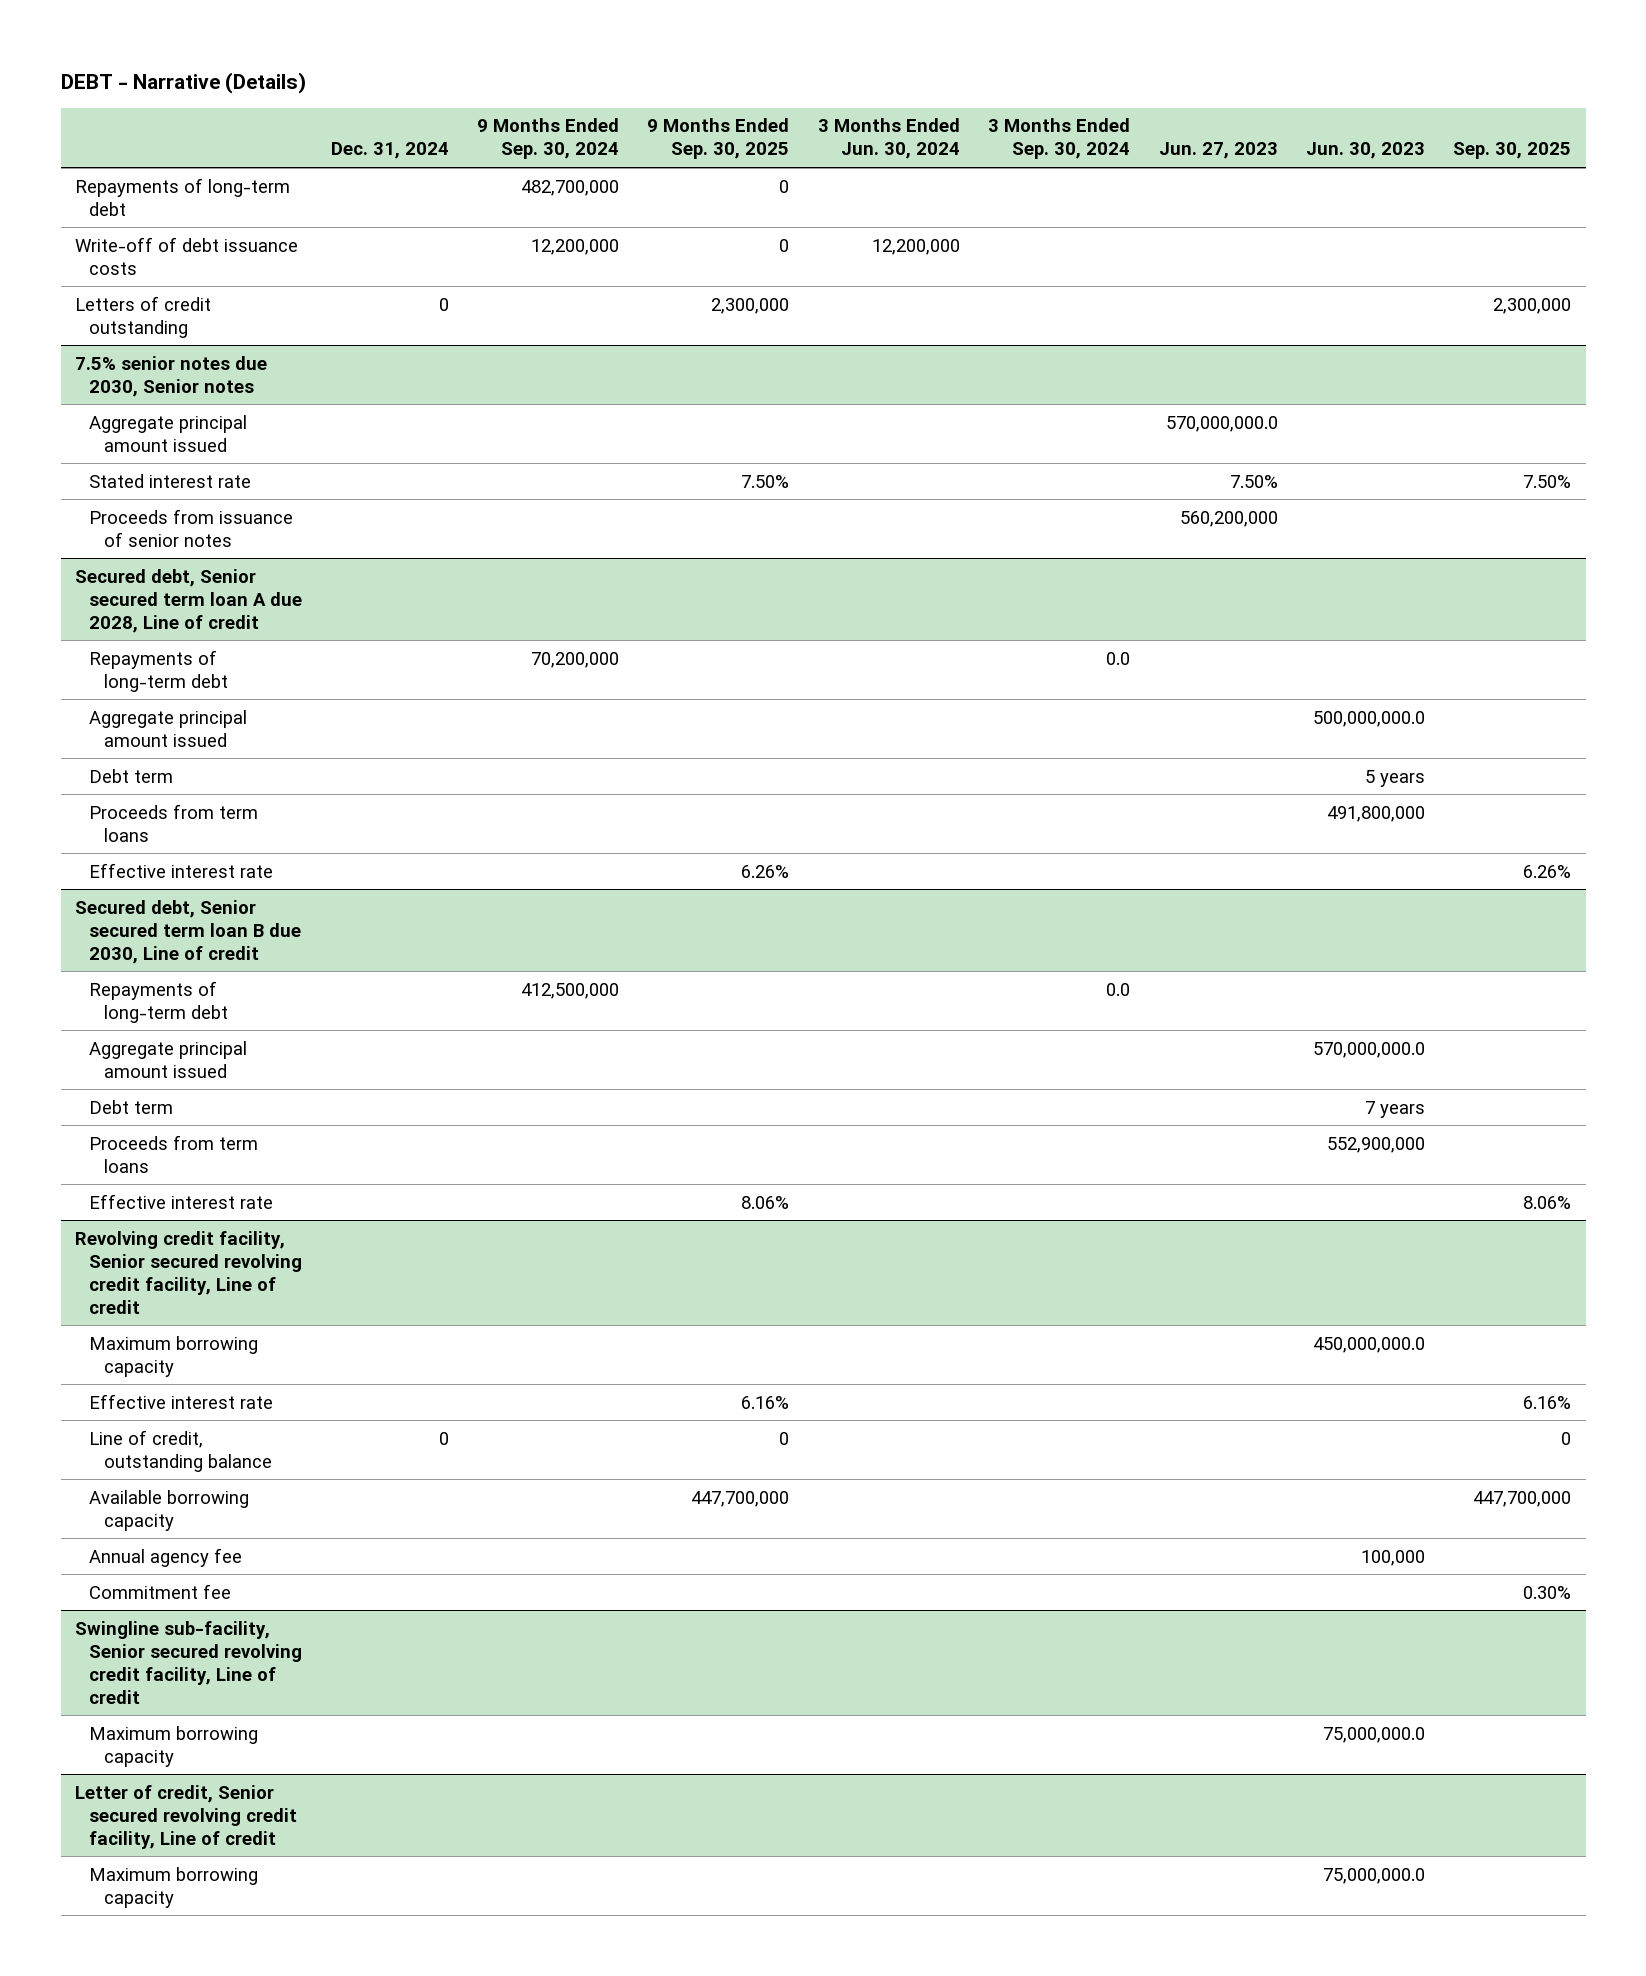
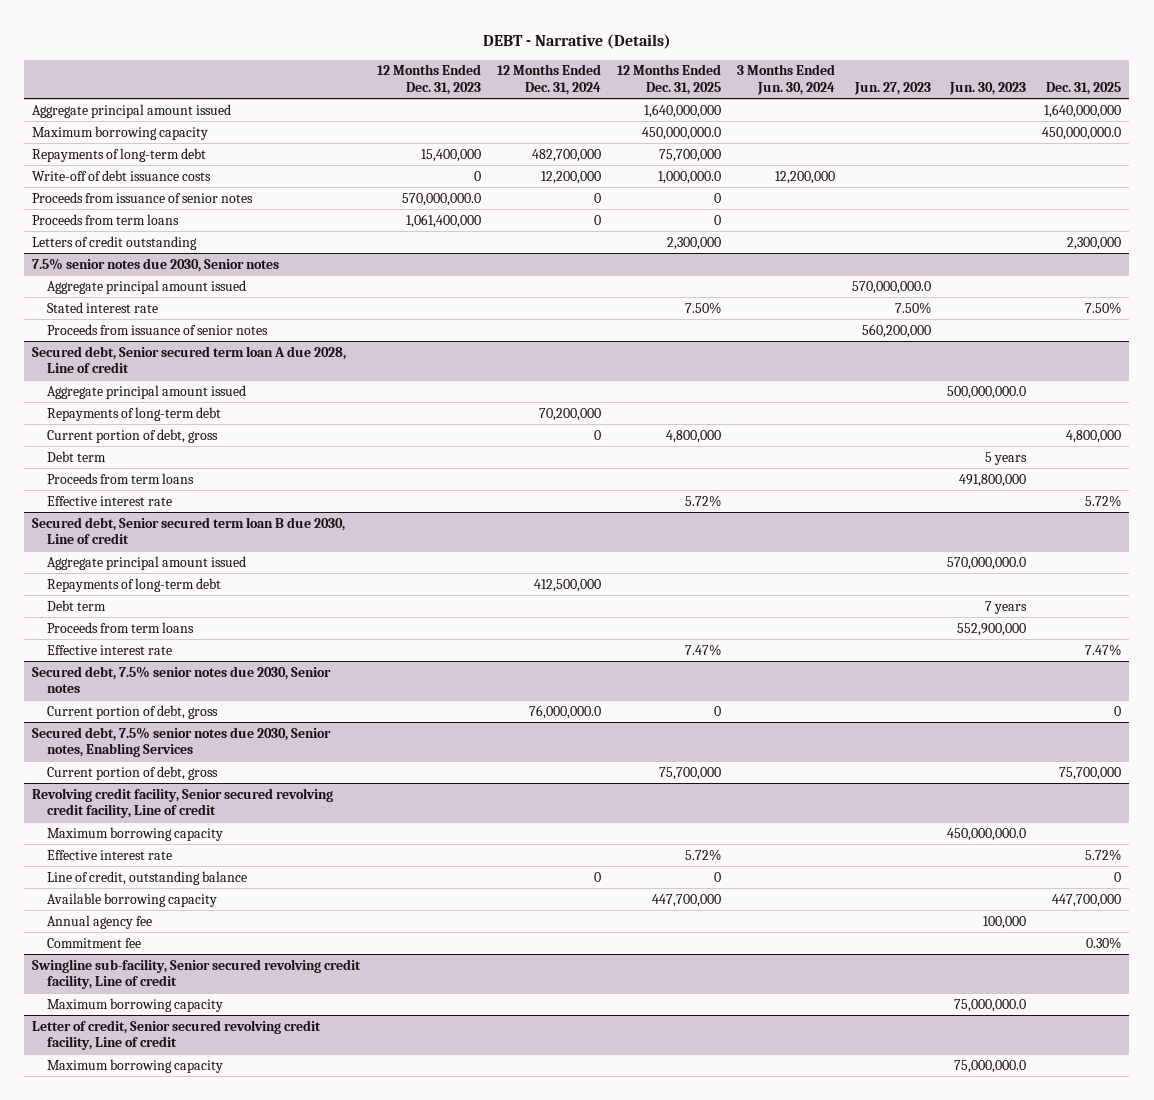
[330,142,449,160] Dec. 31, 2024 -> none
[477,118,620,160] 9 Months Ended Sep. 30, 2024 -> none
[647,118,790,160] 9 Months Ended Sep. 30, 2025 -> none
[988,118,1131,160] 3 Months Ended Sep. 30, 2024 -> none
[1453,142,1572,160] Sep. 30, 2025 -> none
none -> [376,64,481,96] 12 Months Ended Dec. 31, 2023
none -> [496,64,601,96] 12 Months Ended Dec. 31, 2024
none -> [617,64,722,96] 12 Months Ended Dec. 31, 2025
none -> [1046,82,1122,96] Dec. 31, 2025
none -> [32,103,232,118] Aggregate principal amount issued
none -> [32,125,209,140] Maximum borrowing capacity
none -> [32,191,254,203] Proceeds from issuance of senior notes
none -> [32,213,180,225] Proceeds from term loans
[89,649,228,692] Repayments of long-term debt -> [47,406,222,421] Repayments of long-term debt
none -> [47,428,219,443] Current portion of debt, gross
[89,980,228,1023] Repayments of long-term debt -> [47,577,222,592] Repayments of long-term debt
none -> [32,665,332,694] Secured debt, 7.5% senior notes due 2030, Senior notes
none -> [47,704,219,719] Current portion of debt, gross
none -> [32,726,332,758] Secured debt, 7.5% senior notes due 2030, Senior notes, Enabling Services
none -> [47,765,219,780] Current portion of debt, gross

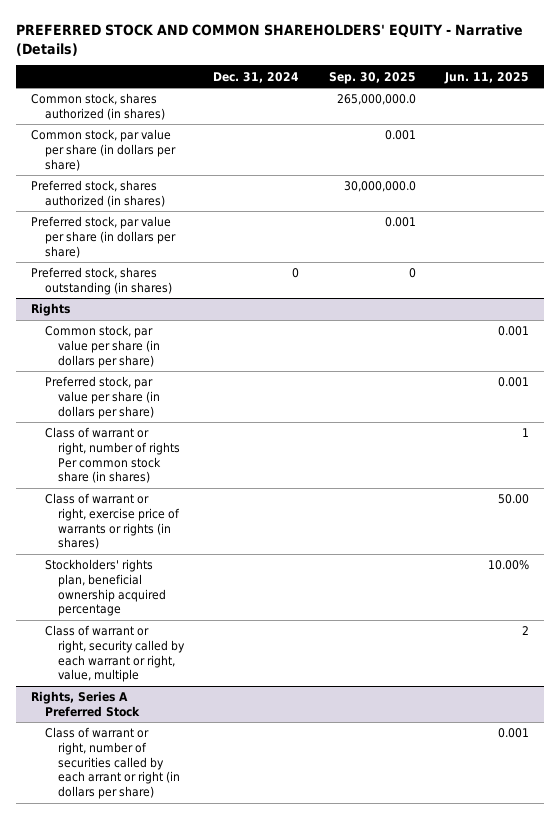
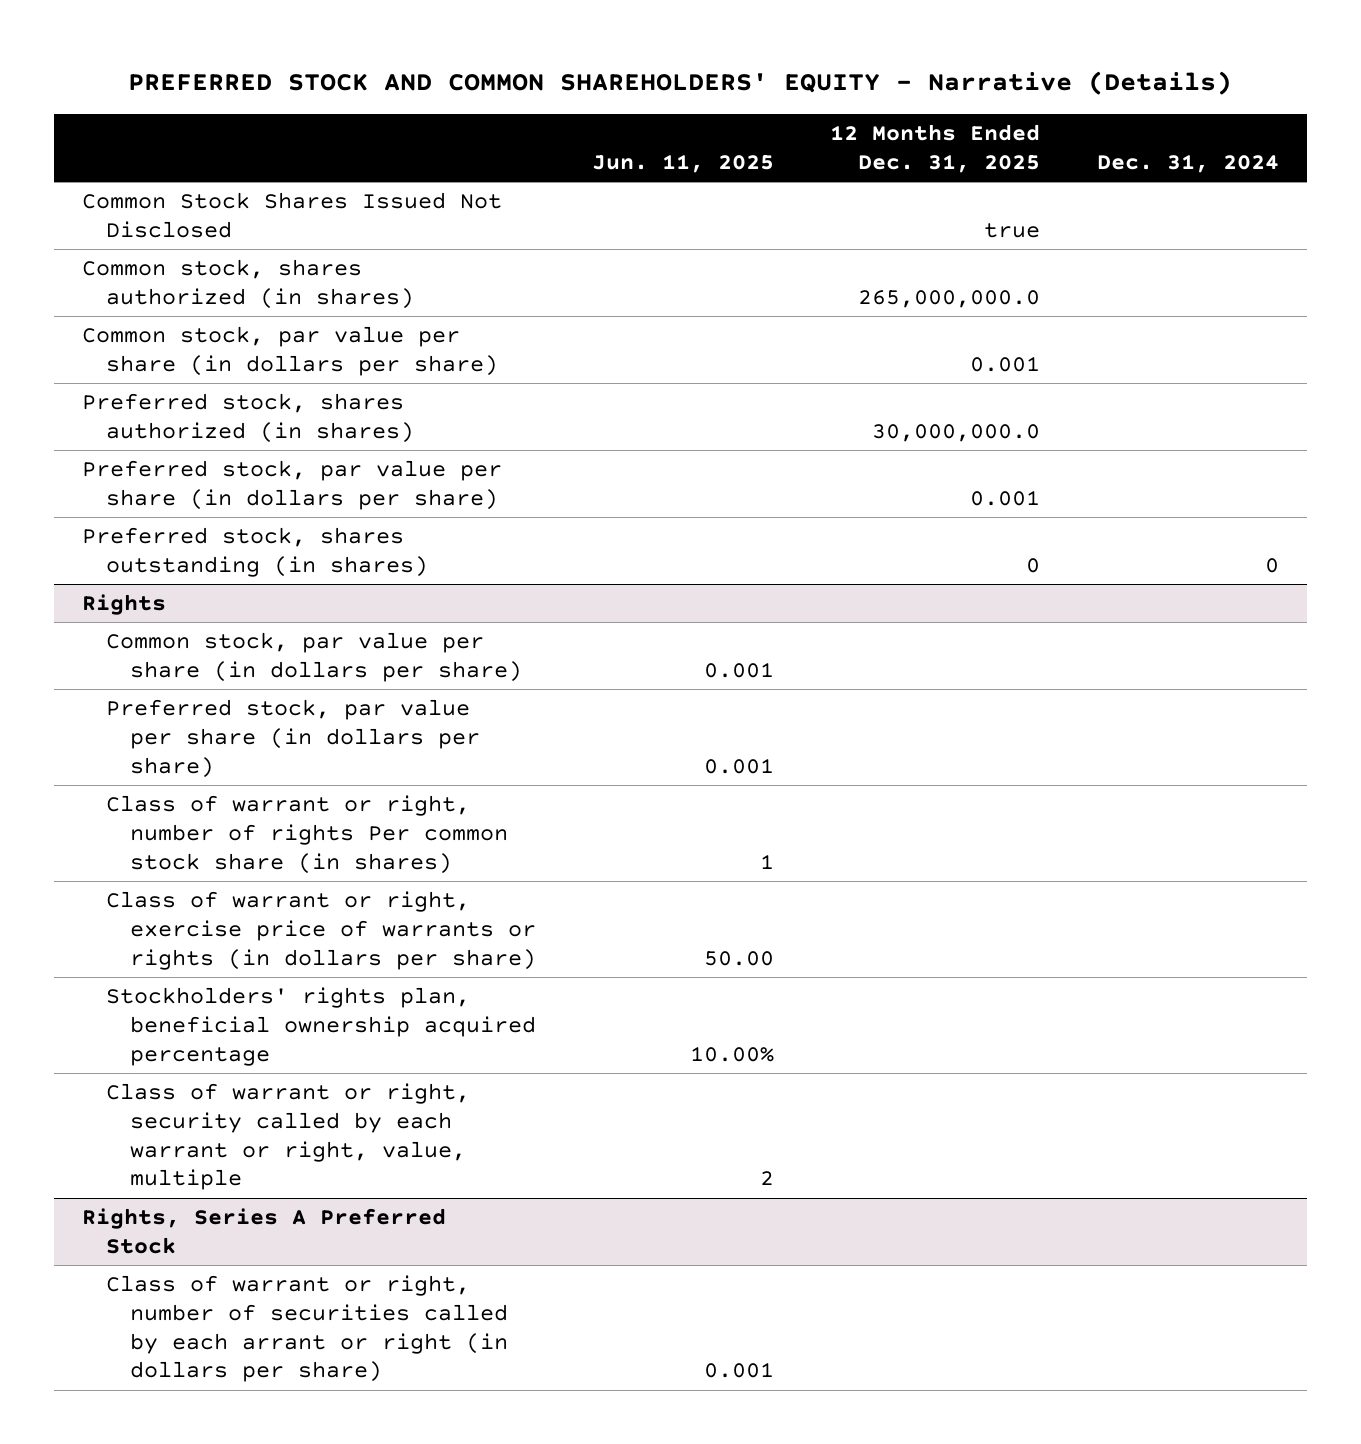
[328,71,416,84] Sep. 30, 2025 -> none
none -> [830,124,1041,173] 12 Months Ended Dec. 31, 2025
none -> [81,192,502,238] Common Stock Shares Issued Not Disclosed
[44,493,180,550] Class of warrant or right, exercise price of warrants or rights (in shares) -> [105,891,536,970] Class of warrant or right, exercise price of warrants or rights (in dollars per share)

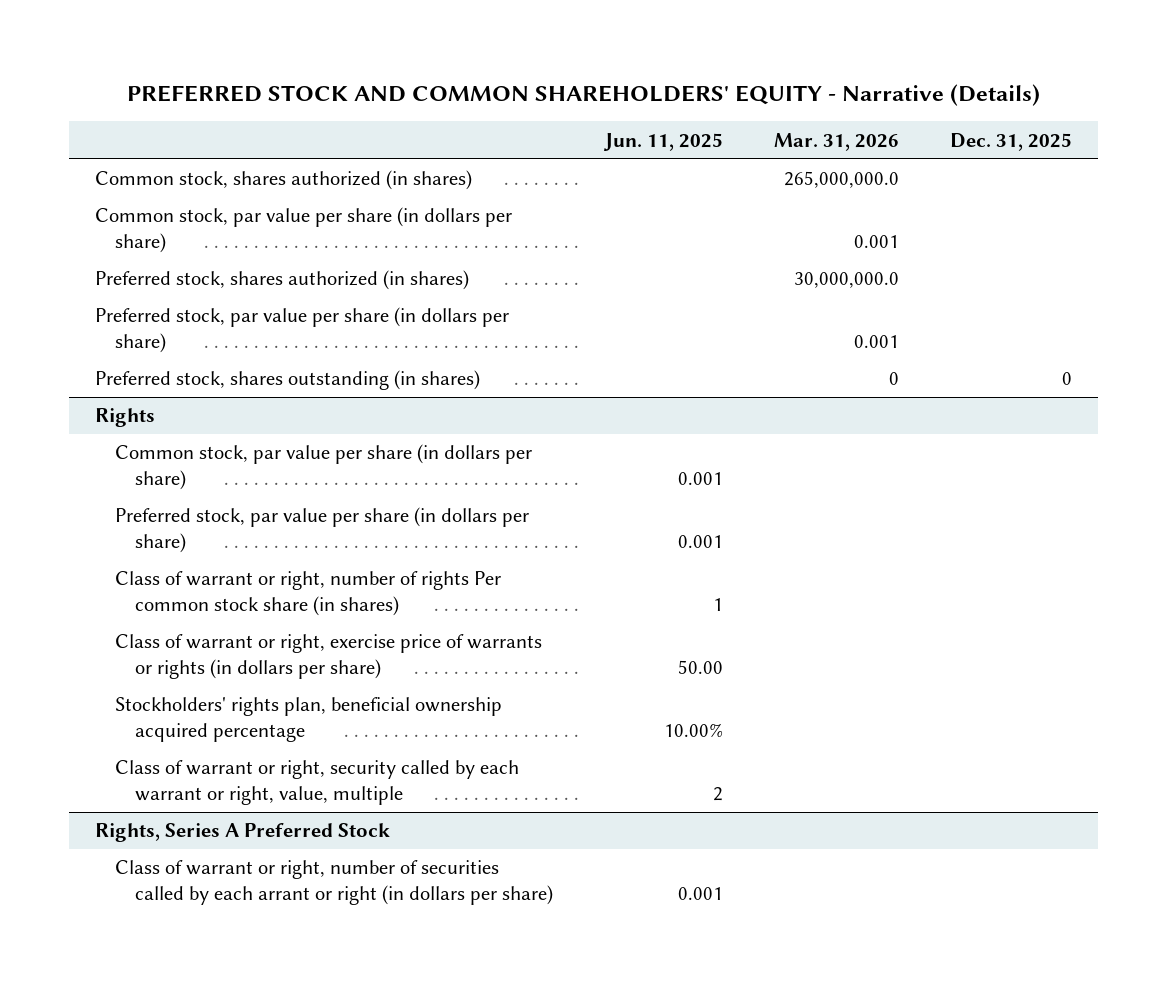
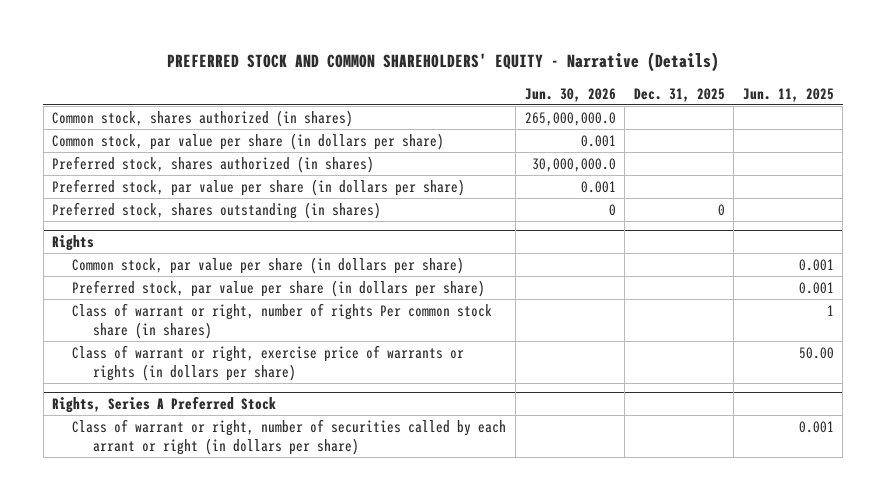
[774,132,900,151] Mar. 31, 2026 -> none
none -> [524,87,616,102] Jun. 30, 2026
[115,697,503,742] Stockholders' rights plan, beneficial ownership acquired percentage -> none
[115,760,520,805] Class of warrant or right, security called by each warrant or right, value, multiple -> none

